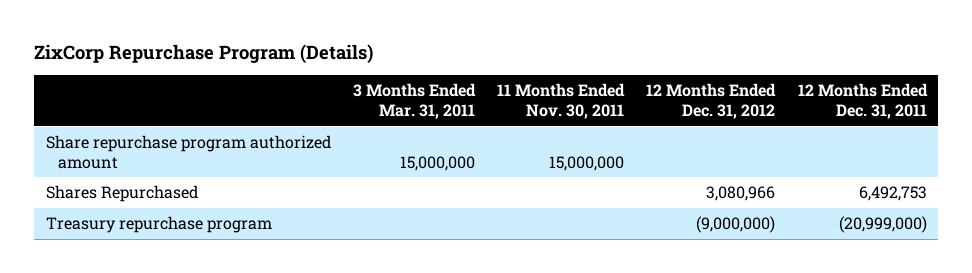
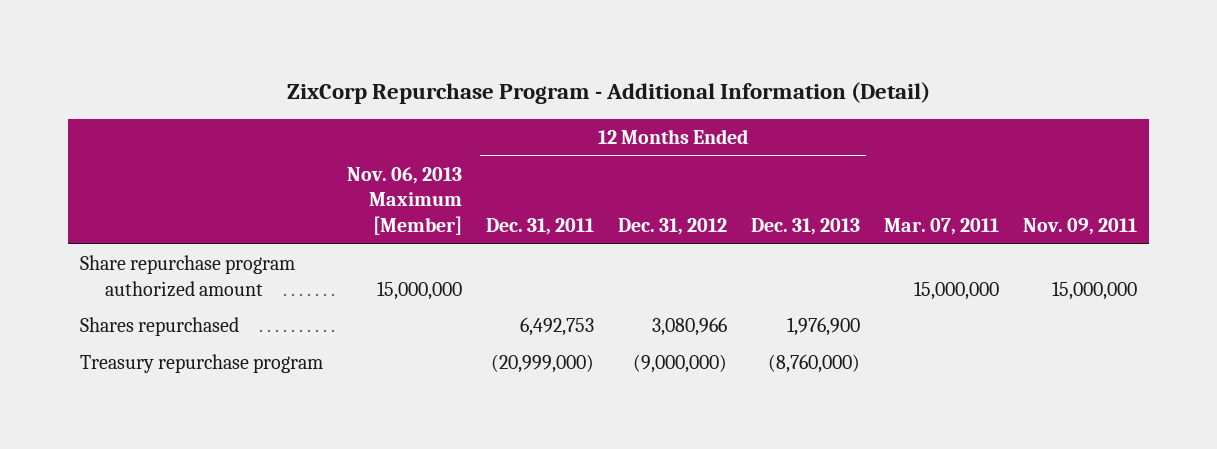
[34,44,374,65] ZixCorp Repurchase Program (Details) -> [286,81,930,104] ZixCorp Repurchase Program - Additional Information (Detail)
[352,83,476,119] 3 Months Ended Mar. 31, 2011 -> none
[497,83,626,119] 11 Months Ended Nov. 30, 2011 -> none
none -> [347,166,463,236] Nov. 06, 2013 Maximum [Member]
none -> [751,218,861,236] Dec. 31, 2013
none -> [884,218,1000,236] Mar. 07, 2011
none -> [1023,218,1138,236] Nov. 09, 2011
[45,185,198,203] Shares Repurchased -> [80,317,240,337] Shares repurchased

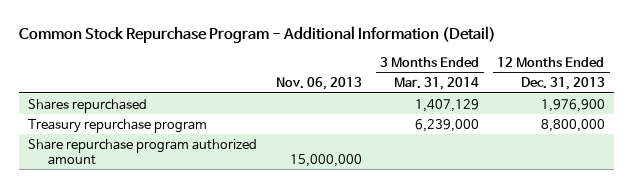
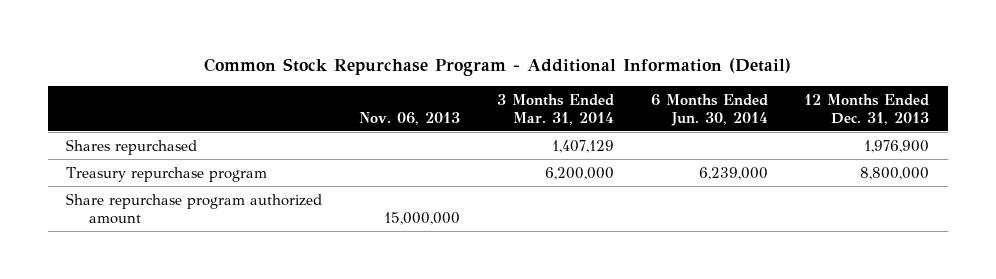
none -> [650,93,768,126] 6 Months Ended Jun. 30, 2014
[415,118,480,132] 6,239,000 -> [544,166,614,180] 6,200,000

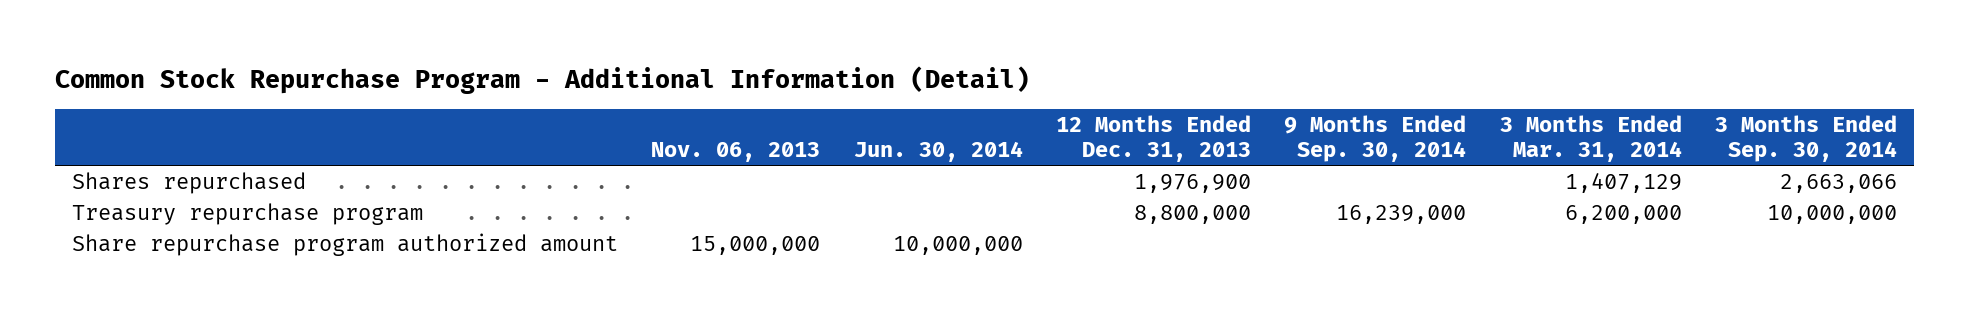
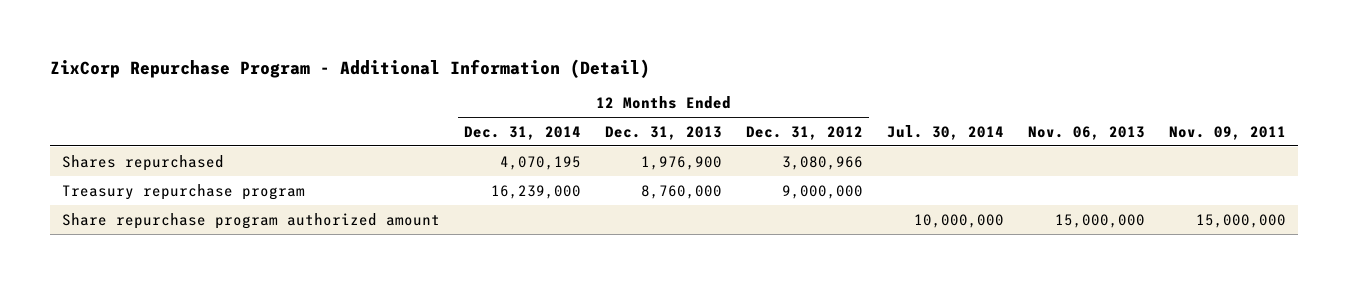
[54,66,1030,95] Common Stock Repurchase Program - Additional Information (Detail) -> [50,58,651,78] ZixCorp Repurchase Program - Additional Information (Detail)
[853,141,1023,163] Jun. 30, 2014 -> none
[1284,115,1467,163] 9 Months Ended Sep. 30, 2014 -> none
[1499,115,1682,163] 3 Months Ended Mar. 31, 2014 -> none
[1715,115,1898,163] 3 Months Ended Sep. 30, 2014 -> none
none -> [464,125,582,140] Dec. 31, 2014
none -> [746,125,864,140] Dec. 31, 2012
none -> [887,124,1005,140] Jul. 30, 2014
none -> [1169,125,1287,140] Nov. 09, 2011
[1134,205,1252,225] 8,800,000 -> [641,184,723,199] 8,760,000

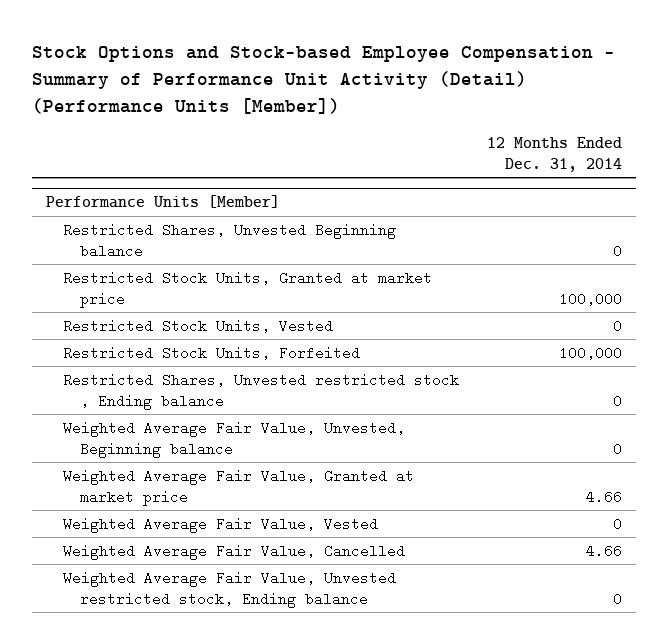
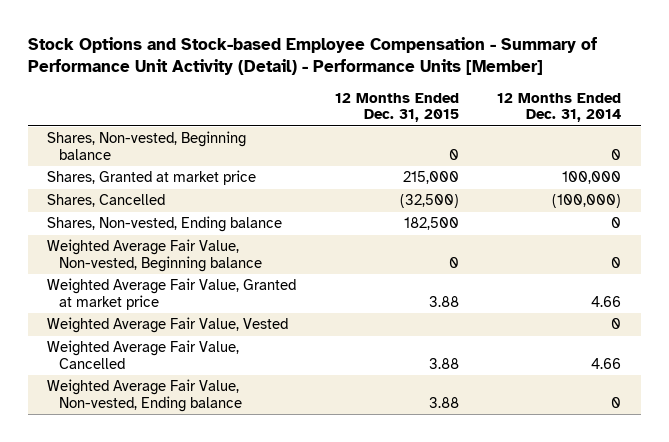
[31,46,615,114] Stock Options and Stock-based Employee Compensation - Summary of Performance Unit Activity (Detail) (Performance Units [Member]) -> [27,36,597,76] Stock Options and Stock-based Employee Compensation - Summary of Performance Unit Activity (Detail) - Performance Units [Member]
none -> [334,92,459,123] 12 Months Ended Dec. 31, 2015
[45,195,280,209] Performance Units [Member] -> none
[63,318,334,333] Restricted Stock Units, Vested -> none
[63,345,361,360] Restricted Stock Units, Forfeited -> none
[63,222,397,258] Restricted Shares, Unvested Beginning balance -> [47,131,247,160] Shares, Non-vested, Beginning balance
[63,270,433,308] Restricted Stock Units, Granted at market price -> [47,170,257,186] Shares, Granted at market price
none -> [47,194,166,208] Shares, Cancelled
[63,372,460,410] Restricted Shares, Unvested restricted stock , Ending balance -> [47,216,283,233] Shares, Non-vested, Ending balance
[63,420,406,458] Weighted Average Fair Value, Unvested, Beginning balance -> [47,239,263,272] Weighted Average Fair Value, Non-vested, Beginning balance
[63,570,397,608] Weighted Average Fair Value, Unvested restricted stock, Ending balance -> [47,379,243,412] Weighted Average Fair Value, Non-vested, Ending balance

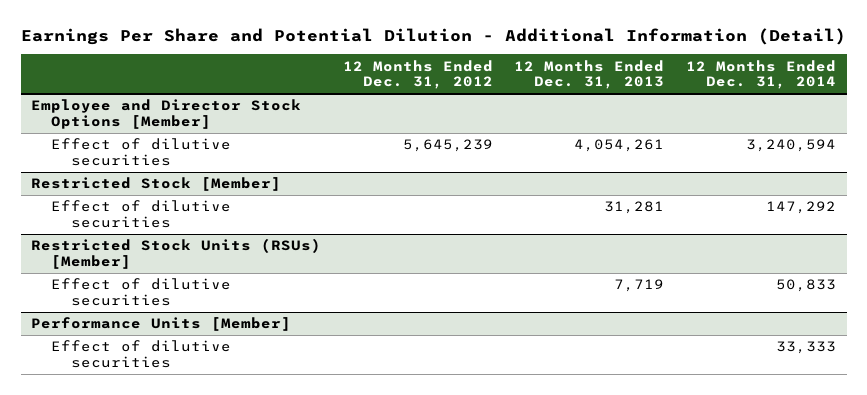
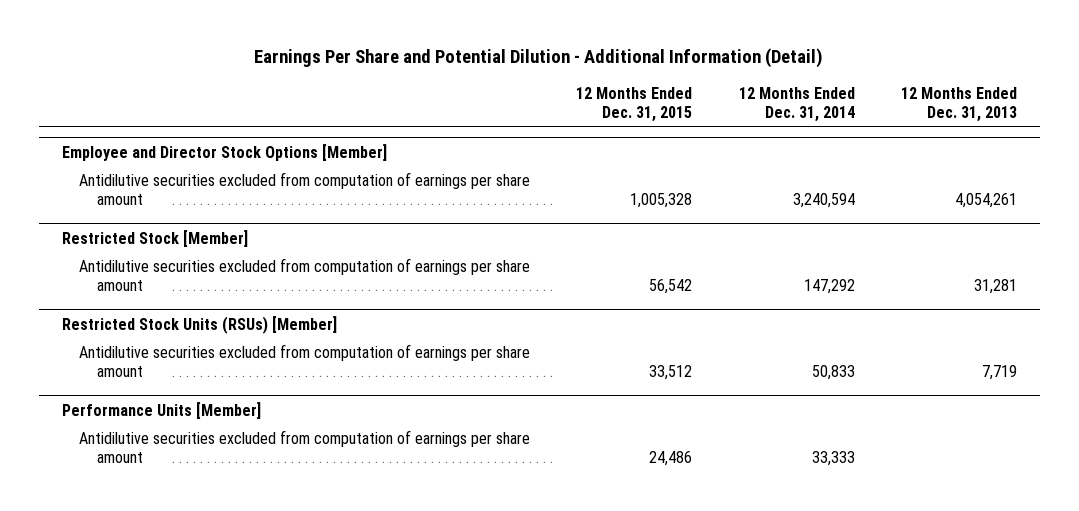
[342,59,493,90] 12 Months Ended Dec. 31, 2012 -> none
none -> [576,86,693,123] 12 Months Ended Dec. 31, 2015
[50,138,231,166] Effect of dilutive securities -> [79,171,531,206] Antidilutive securities excluded from computation of earnings per share amount
[50,200,231,228] Effect of dilutive securities -> [79,257,531,292] Antidilutive securities excluded from computation of earnings per share amount
[50,278,231,306] Effect of dilutive securities -> [79,343,531,378] Antidilutive securities excluded from computation of earnings per share amount
[50,340,231,368] Effect of dilutive securities -> [79,429,531,464] Antidilutive securities excluded from computation of earnings per share amount

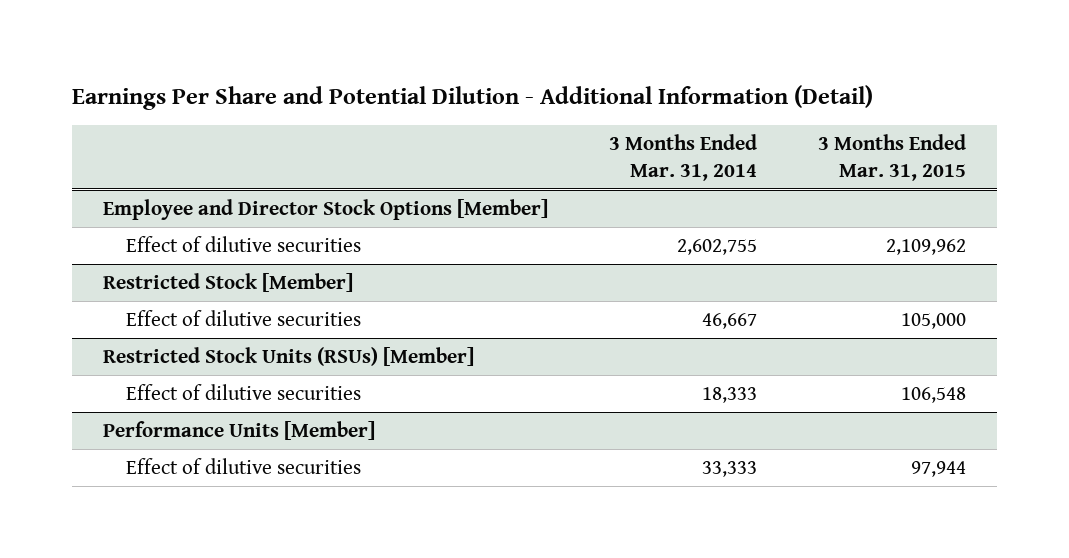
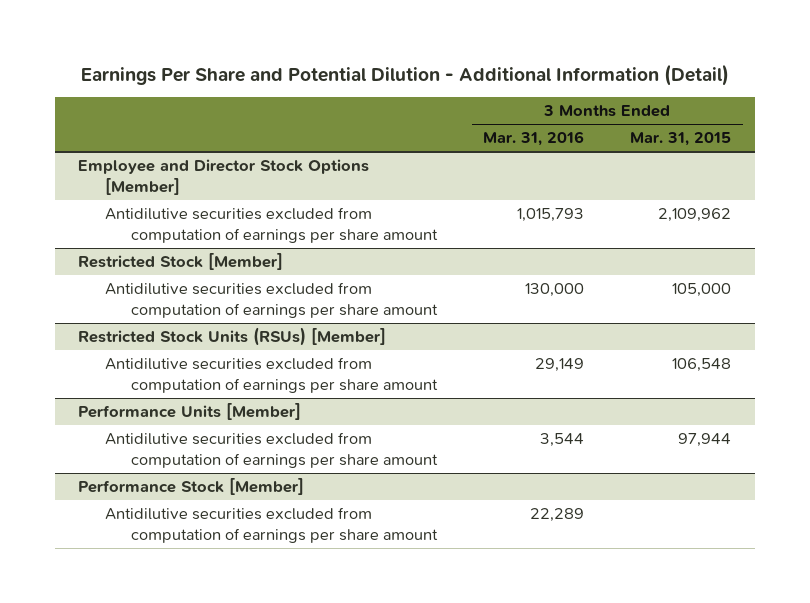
[608,134,757,181] 3 Months Ended Mar. 31, 2014 -> none
none -> [483,131,585,147] Mar. 31, 2016
[125,235,361,252] Effect of dilutive securities -> [104,207,438,244] Antidilutive securities excluded from computation of earnings per share amount
[125,309,361,326] Effect of dilutive securities -> [104,282,438,319] Antidilutive securities excluded from computation of earnings per share amount
[125,383,361,400] Effect of dilutive securities -> [104,357,438,394] Antidilutive securities excluded from computation of earnings per share amount
[125,457,361,474] Effect of dilutive securities -> [104,432,438,469] Antidilutive securities excluded from computation of earnings per share amount
none -> [78,478,305,496] Performance Stock [Member]
none -> [104,507,438,544] Antidilutive securities excluded from computation of earnings per share amount

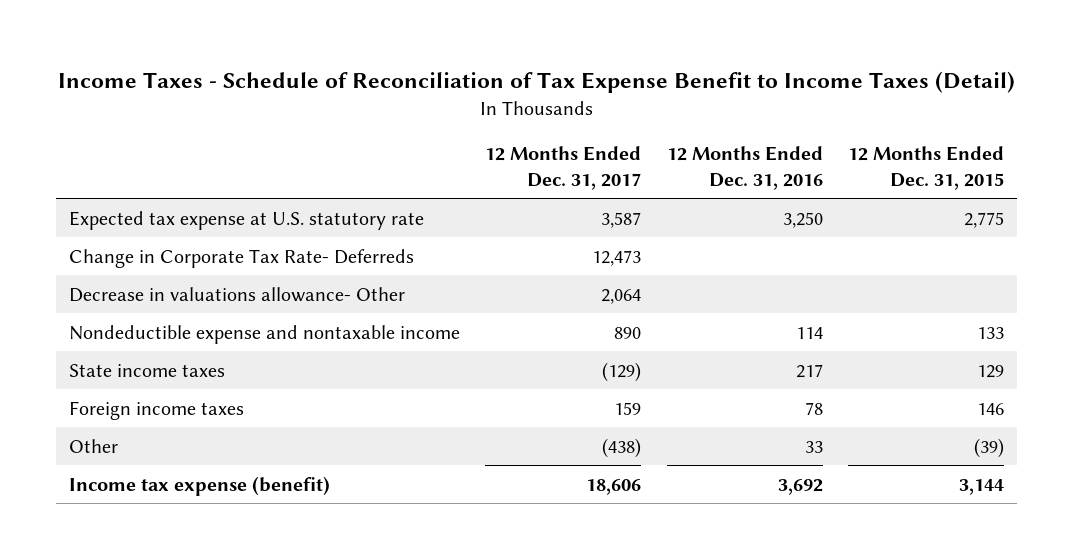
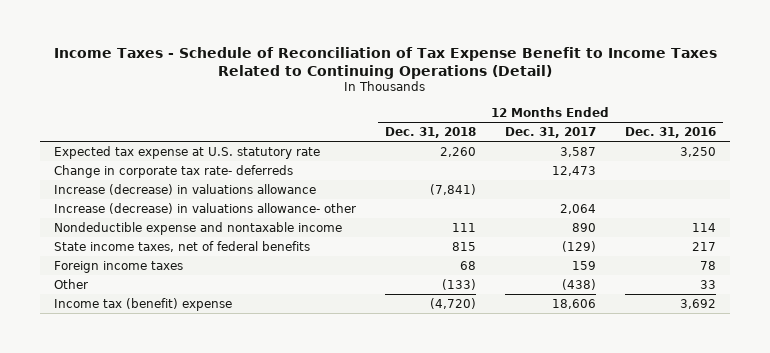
[57,70,1015,93] Income Taxes - Schedule of Reconciliation of Tax Expense Benefit to Income Taxes (Detail) -> [53,46,717,79] Income Taxes - Schedule of Reconciliation of Tax Expense Benefit to Income Taxes Related to Continuing Operations (Detail)
[847,146,1004,190] 12 Months Ended Dec. 31, 2015 -> none
none -> [385,126,477,138] Dec. 31, 2018
[69,248,415,268] Change in Corporate Tax Rate- Deferreds -> [54,164,294,178] Change in corporate tax rate- deferreds
none -> [54,183,317,195] Increase (decrease) in valuations allowance
[69,286,406,302] Decrease in valuations allowance- Other -> [54,202,357,214] Increase (decrease) in valuations allowance- other
[69,363,226,377] State income taxes -> [54,240,311,252] State income taxes, net of federal benefits
[69,475,331,496] Income tax expense (benefit) -> [54,297,233,311] Income tax (benefit) expense

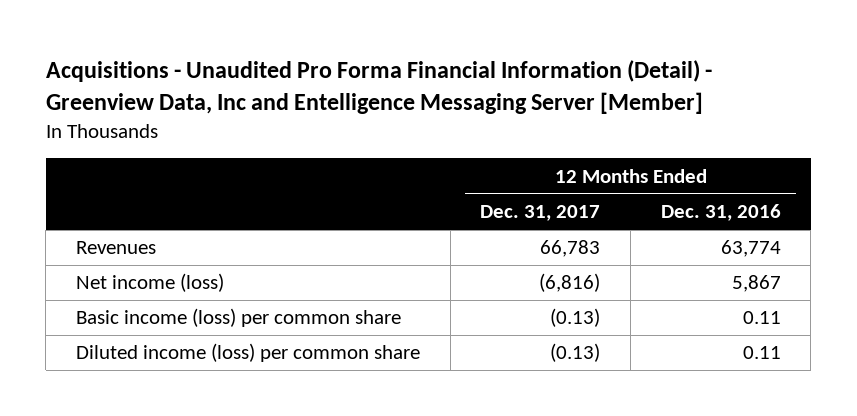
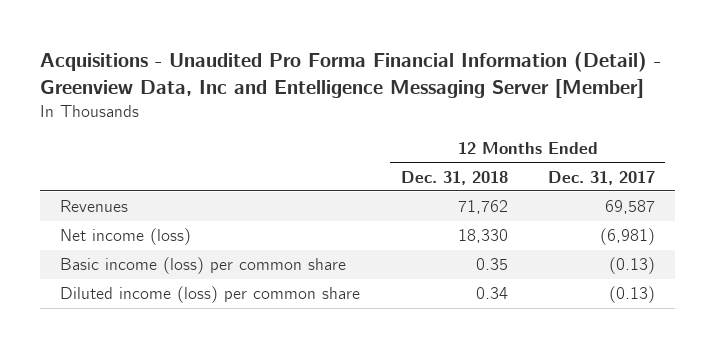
[660,204,781,222] Dec. 31, 2016 -> none
none -> [400,170,508,185] Dec. 31, 2018
[540,240,601,258] 66,783 -> [604,200,655,215] 69,587
[539,273,601,293] (6,816) -> [599,228,655,246] (6,981)

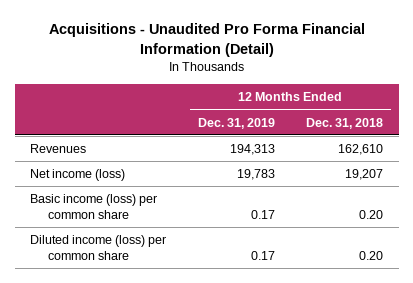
[40,51,662,98] Acquisitions - Unaudited Pro Forma Financial Information (Detail) - Greenview Data, Inc and Entelligence Messaging Server [Member] -> [48,23,365,58] Acquisitions - Unaudited Pro Forma Financial Information (Detail)
[547,170,655,185] Dec. 31, 2017 -> none
none -> [197,117,275,129] Dec. 31, 2019
[457,200,508,215] 71,762 -> [337,144,383,156] 162,610
[457,229,508,244] 18,330 -> [344,169,383,181] 19,207
[475,258,508,271] 0.35 -> [358,209,383,219] 0.20
[475,287,508,300] 0.34 -> [358,250,383,260] 0.20

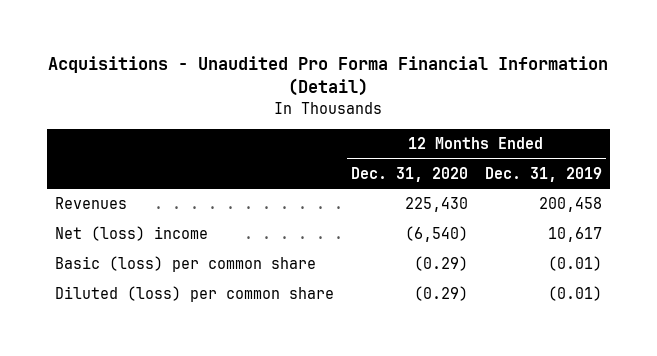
[305,117,383,129] Dec. 31, 2018 -> none
none -> [350,166,468,182] Dec. 31, 2020
[229,144,275,156] 194,313 -> [538,197,602,213] 200,458
[30,169,126,182] Net income (loss) -> [55,226,209,242] Net (loss) income
[236,169,275,181] 19,783 -> [547,227,602,243] 10,617
[30,194,158,219] Basic income (loss) per common share -> [55,256,317,273] Basic (loss) per common share
[250,209,275,219] 0.17 -> [547,256,602,272] (0.01)
[30,235,167,260] Diluted income (loss) per common share -> [55,286,335,303] Diluted (loss) per common share
[250,250,275,260] 0.17 -> [547,286,602,302] (0.01)

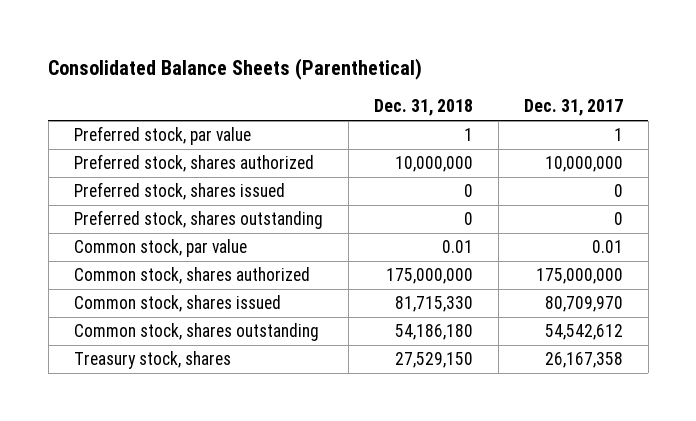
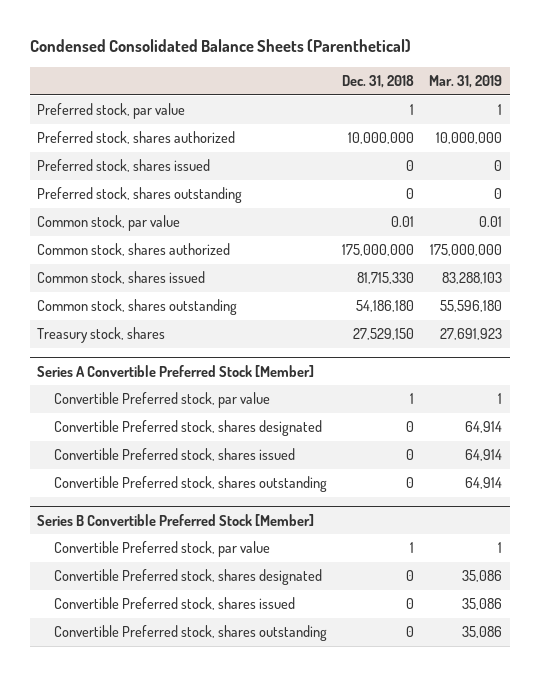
[48,57,423,80] Consolidated Balance Sheets (Parenthetical) -> [29,39,411,53] Condensed Consolidated Balance Sheets (Parenthetical)
[523,99,623,117] Dec. 31, 2017 -> none
none -> [429,74,503,88] Mar. 31, 2019
none -> [37,364,315,377] Series A Convertible Preferred Stock [Member]
none -> [54,392,271,409] Convertible Preferred stock, par value
none -> [54,420,323,437] Convertible Preferred stock, shares designated
none -> [54,448,296,462] Convertible Preferred stock, shares issued
none -> [54,476,328,493] Convertible Preferred stock, shares outstanding
none -> [37,513,315,526] Series B Convertible Preferred Stock [Member]
none -> [54,541,271,558] Convertible Preferred stock, par value
none -> [54,569,323,586] Convertible Preferred stock, shares designated
none -> [54,597,296,611] Convertible Preferred stock, shares issued
none -> [54,625,328,642] Convertible Preferred stock, shares outstanding

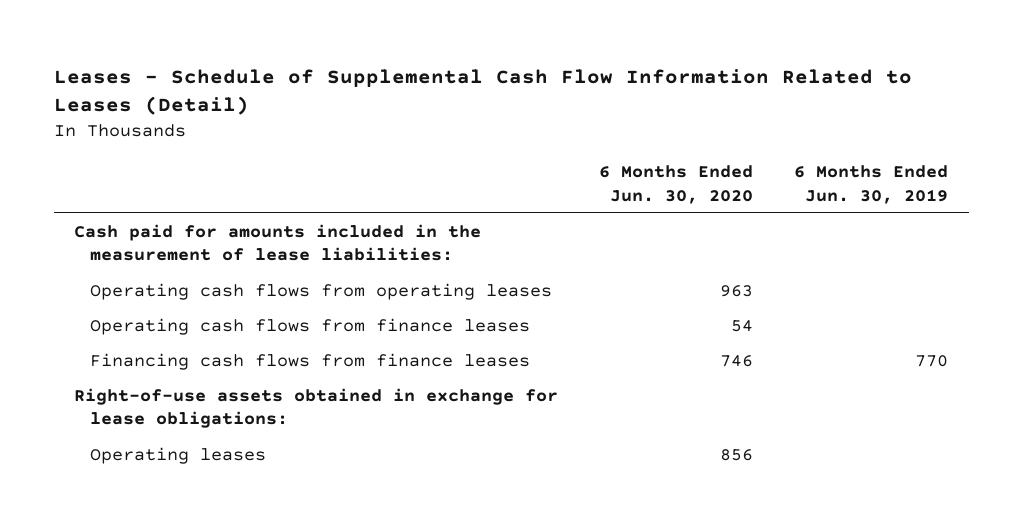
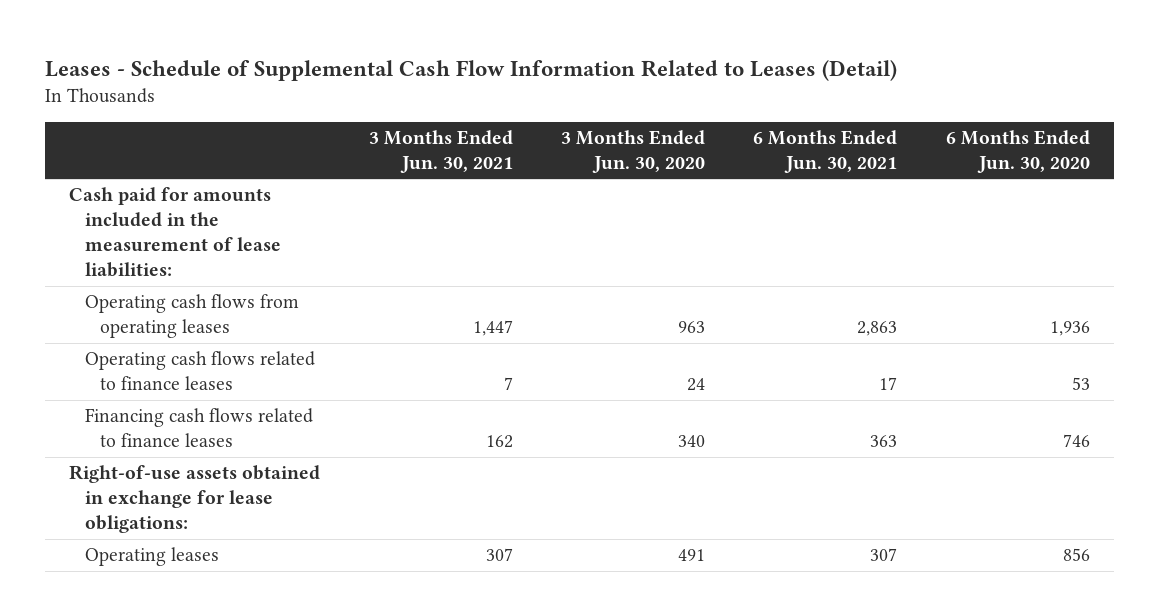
[794,165,949,204] 6 Months Ended Jun. 30, 2019 -> none
none -> [368,129,513,173] 3 Months Ended Jun. 30, 2021
none -> [561,129,706,173] 3 Months Ended Jun. 30, 2020
none -> [753,129,898,173] 6 Months Ended Jun. 30, 2021
[720,285,754,298] 963 -> [1049,321,1090,337] 1,936
[90,318,531,336] Operating cash flows from finance leases -> [84,351,315,391] Operating cash flows related to finance leases
[731,320,754,333] 54 -> [1071,377,1090,391] 53
[90,353,531,371] Financing cash flows from finance leases -> [84,408,313,448] Financing cash flows related to finance leases

